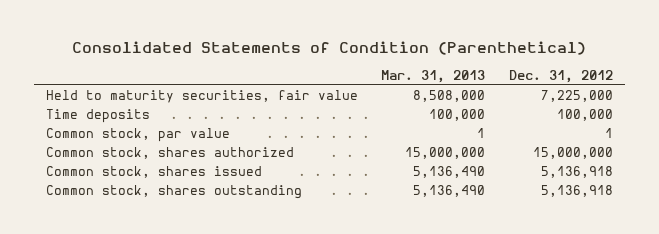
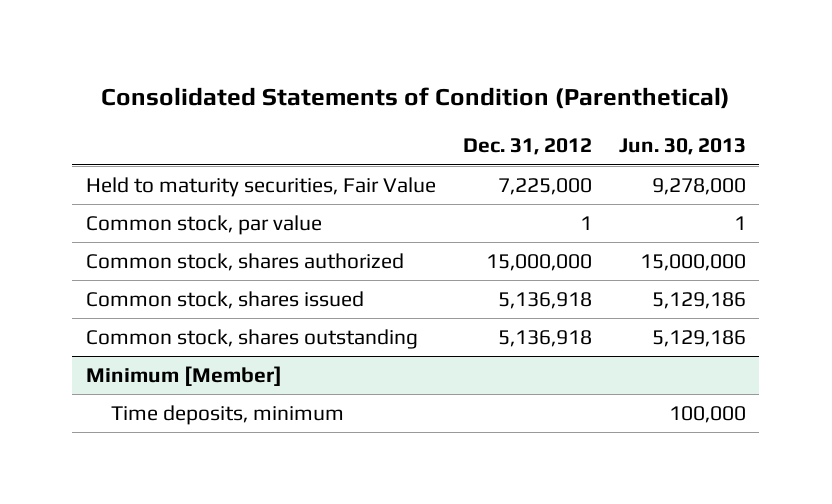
[381,70,486,84] Mar. 31, 2013 -> none
none -> [618,138,746,156] Jun. 30, 2013
[45,109,150,124] Time deposits -> none
[45,90,358,104] Held to maturity securities, fair value -> [85,176,436,197] Held to maturity securities, Fair Value
none -> [85,365,282,386] Minimum [Member]
none -> [110,404,344,425] Time deposits, minimum

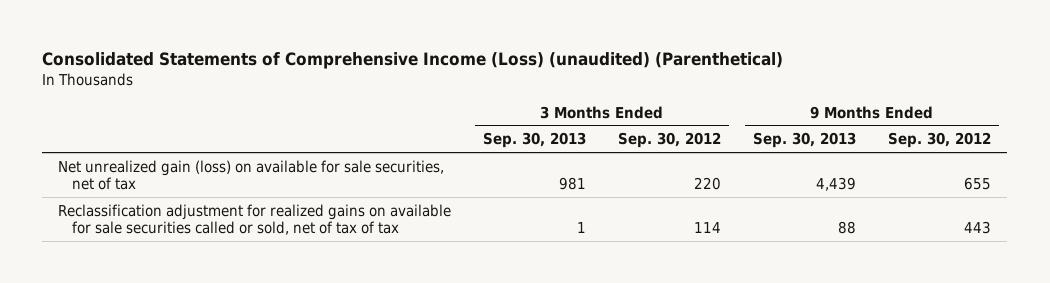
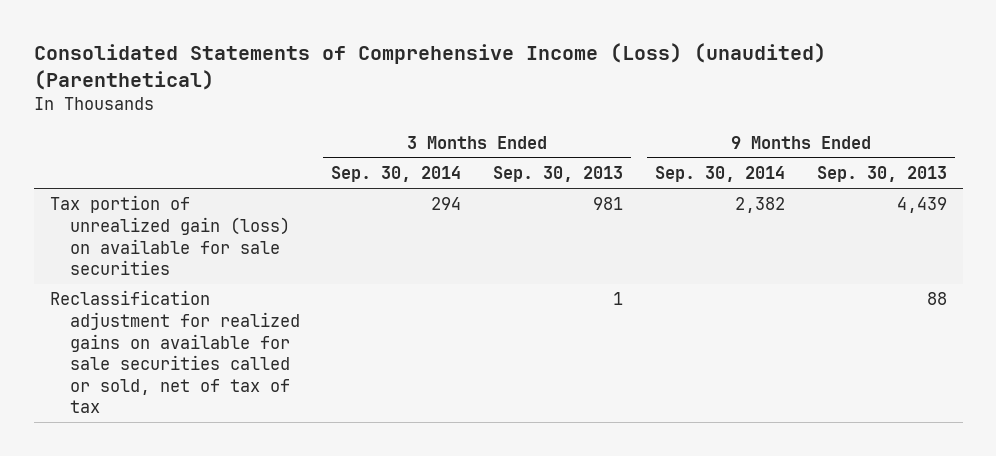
[618,132,722,149] Sep. 30, 2012 -> none
[888,132,992,149] Sep. 30, 2012 -> none
none -> [331,166,462,183] Sep. 30, 2014
none -> [654,166,785,183] Sep. 30, 2014
[58,159,445,190] Net unrealized gain (loss) on available for sale securities, net of tax -> [49,195,290,276] Tax portion of unrealized gain (loss) on available for sale securities

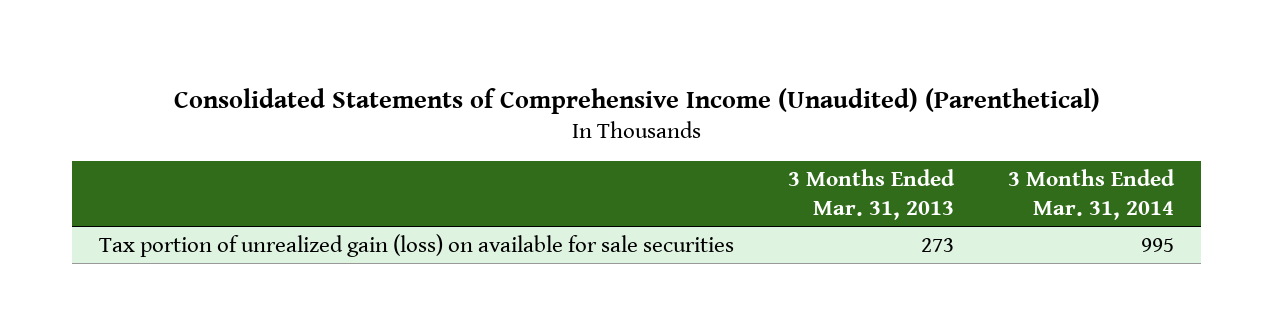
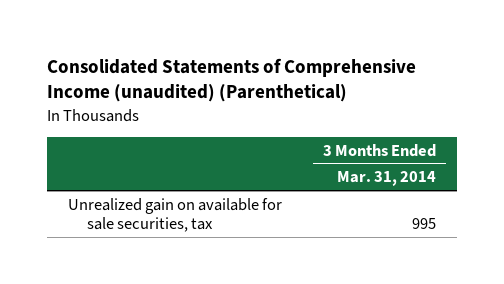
[173,87,1100,114] Consolidated Statements of Comprehensive Income (Unaudited) (Parenthetical) -> [46,57,416,103] Consolidated Statements of Comprehensive Income (unaudited) (Parenthetical)
[788,169,956,221] 3 Months Ended Mar. 31, 2013 -> none
[99,234,735,258] Tax portion of unrealized gain (loss) on available for sale securities -> [67,197,282,232] Unrealized gain on available for sale securities, tax

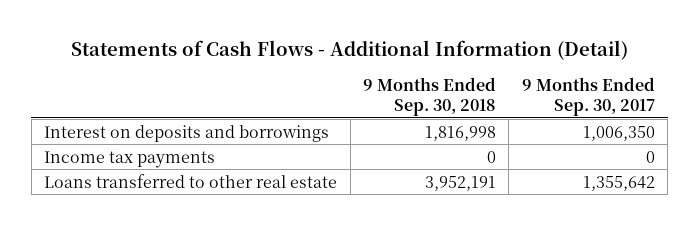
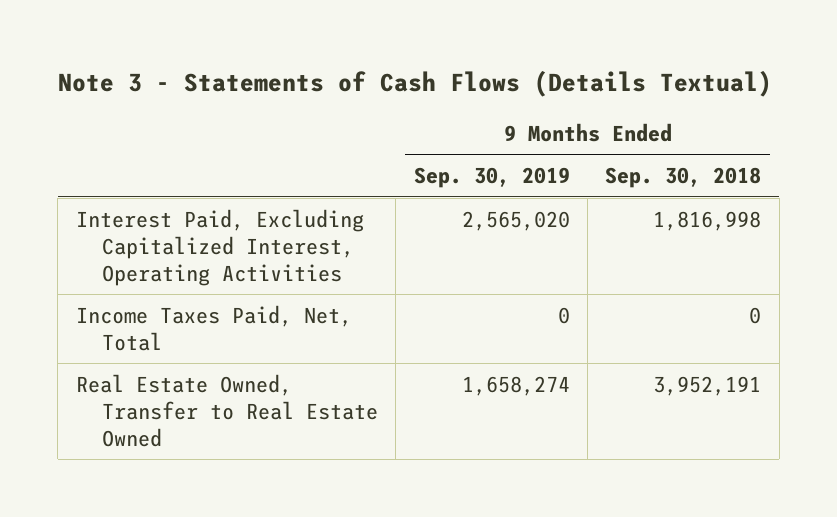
[70,40,628,61] Statements of Cash Flows - Additional Information (Detail) -> [57,69,772,97] Note 3 - Statements of Cash Flows (Details Textual)
[521,76,655,116] 9 Months Ended Sep. 30, 2017 -> none
none -> [413,167,570,189] Sep. 30, 2019
[44,124,330,142] Interest on deposits and borrowings -> [75,208,364,286] Interest Paid, Excluding Capitalized Interest, Operating Activities
[44,150,216,168] Income tax payments -> [75,304,352,351] Income Taxes Paid, Net, Total
[44,173,338,188] Loans transferred to other real estate -> [75,373,379,447] Real Estate Owned, Transfer to Real Estate Owned

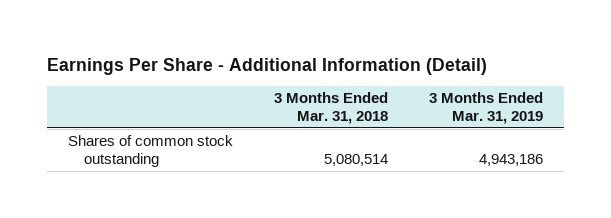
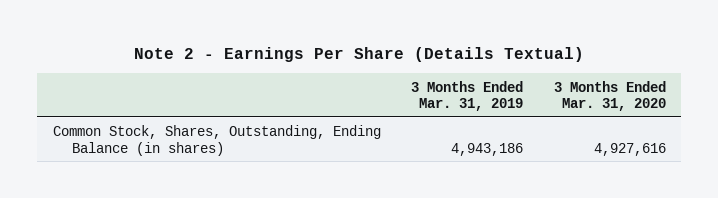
[47,57,488,75] Earnings Per Share - Additional Information (Detail) -> [134,47,585,63] Note 2 - Earnings Per Share (Details Textual)
[274,92,389,124] 3 Months Ended Mar. 31, 2018 -> none
none -> [553,80,666,111] 3 Months Ended Mar. 31, 2020
[67,135,233,167] Shares of common stock outstanding -> [52,125,381,156] Common Stock, Shares, Outstanding, Ending Balance (in shares)

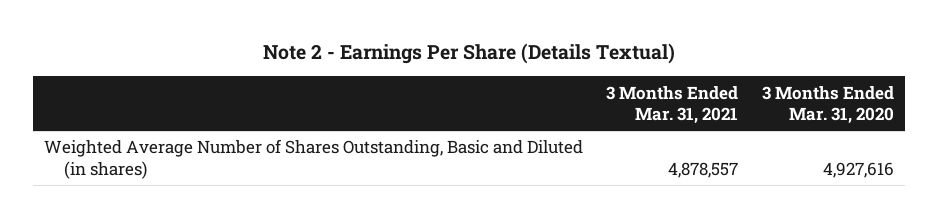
[411,80,524,111] 3 Months Ended Mar. 31, 2019 -> none
none -> [606,85,739,125] 3 Months Ended Mar. 31, 2021
[52,125,381,156] Common Stock, Shares, Outstanding, Ending Balance (in shares) -> [44,139,584,179] Weighted Average Number of Shares Outstanding, Basic and Diluted (in shares)

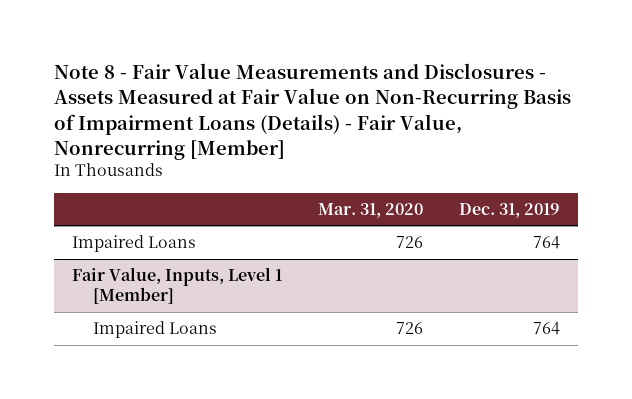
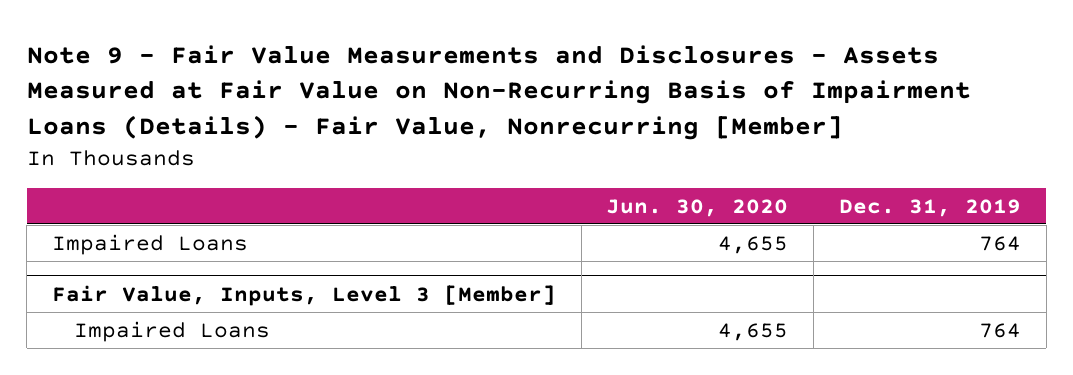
[54,63,572,160] Note 8 - Fair Value Measurements and Disclosures - Assets Measured at Fair Value on Non-Recurring Basis of Impairment Loans (Details) - Fair Value, Nonrecurring [Member] -> [26,44,971,141] Note 9 - Fair Value Measurements and Disclosures - Assets Measured at Fair Value on Non-Recurring Basis of Impairment Loans (Details) - Fair Value, Nonrecurring [Member]
[318,202,424,218] Mar. 31, 2020 -> none
none -> [606,198,789,217] Jun. 30, 2020
[72,267,283,305] Fair Value, Inputs, Level 1 [Member] -> [51,284,556,306] Fair Value, Inputs, Level 3 [Member]

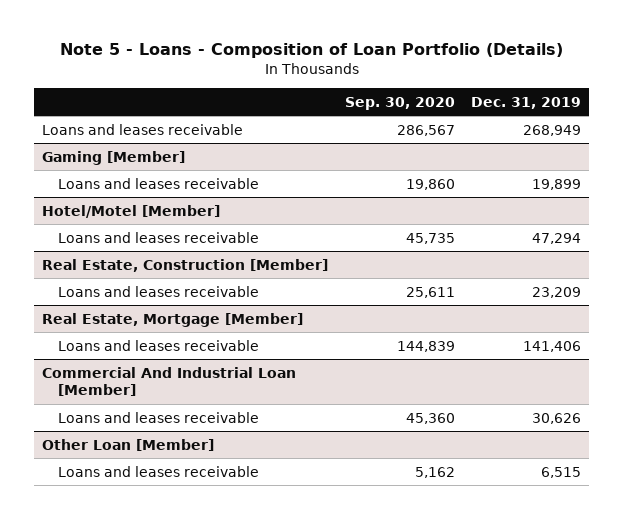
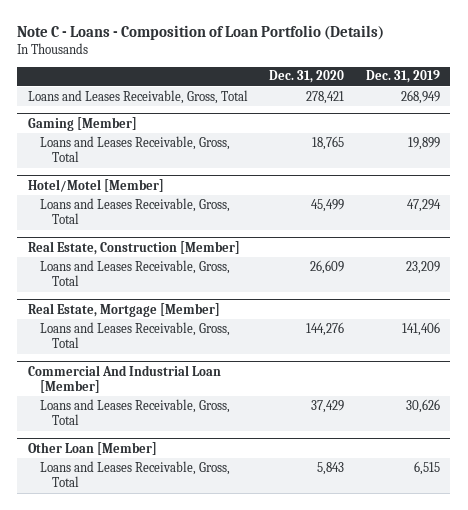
[59,43,563,59] Note 5 - Loans - Composition of Loan Portfolio (Details) -> [17,24,385,40] Note C - Loans - Composition of Loan Portfolio (Details)
[344,96,455,110] Sep. 30, 2020 -> none
none -> [269,70,345,84] Dec. 31, 2020
[42,123,244,135] Loans and leases receivable -> [28,89,249,104] Loans and Leases Receivable, Gross, Total
[58,177,260,189] Loans and leases receivable -> [40,135,231,163] Loans and Leases Receivable, Gross, Total
[58,231,260,243] Loans and leases receivable -> [40,197,231,225] Loans and Leases Receivable, Gross, Total
[58,285,260,297] Loans and leases receivable -> [40,259,231,287] Loans and Leases Receivable, Gross, Total
[58,339,260,351] Loans and leases receivable -> [40,321,231,349] Loans and Leases Receivable, Gross, Total
[58,411,260,423] Loans and leases receivable -> [40,398,231,426] Loans and Leases Receivable, Gross, Total
[58,465,260,477] Loans and leases receivable -> [40,460,231,488] Loans and Leases Receivable, Gross, Total

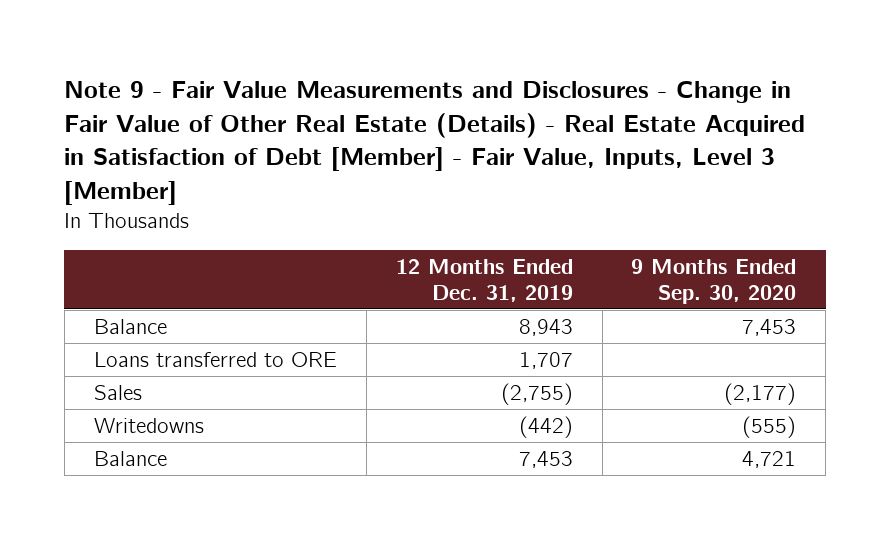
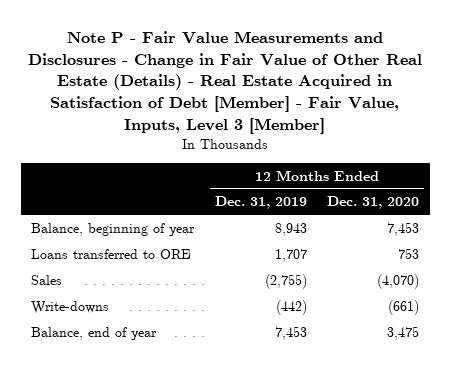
[64,81,806,206] Note 9 - Fair Value Measurements and Disclosures - Change in Fair Value of Other Real Estate (Details) - Real Estate Acquired in Satisfaction of Debt [Member] - Fair Value, Inputs, Level 3 [Member] -> [28,30,423,134] Note P - Fair Value Measurements and Disclosures - Change in Fair Value of Other Real Estate (Details) - Real Estate Acquired in Satisfaction of Debt [Member] - Fair Value, Inputs, Level 3 [Member]
[631,259,797,304] 9 Months Ended Sep. 30, 2020 -> none
none -> [327,196,420,210] Dec. 31, 2020
[93,319,167,335] Balance -> [31,222,196,236] Balance, beginning of year
[93,418,204,434] Writedowns -> [31,300,110,314] Write-downs
[93,451,167,467] Balance -> [31,326,158,340] Balance, end of year

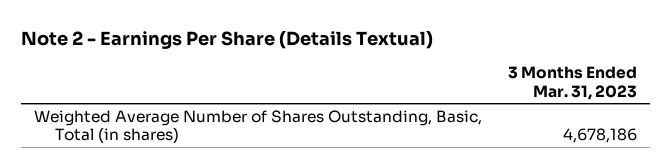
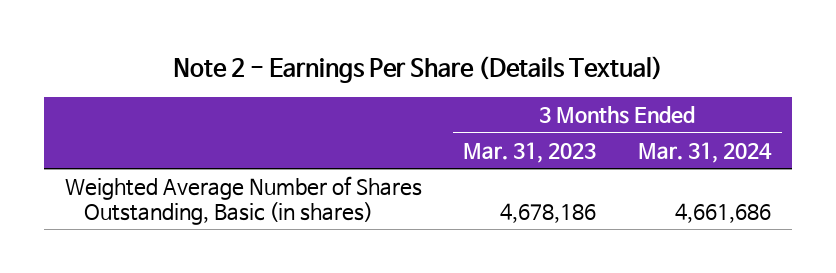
none -> [638,141,773,163] Mar. 31, 2024
[33,109,482,144] Weighted Average Number of Shares Outstanding, Basic, Total (in shares) -> [64,176,422,225] Weighted Average Number of Shares Outstanding, Basic (in shares)

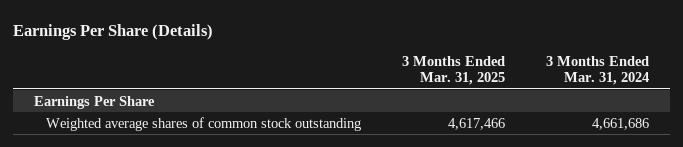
[172,55,663,83] Note 2 - Earnings Per Share (Details Textual) -> [13,23,214,40] Earnings Per Share (Details)
[463,141,597,163] Mar. 31, 2023 -> none
none -> [402,55,506,86] 3 Months Ended Mar. 31, 2025
none -> [33,95,155,109] Earnings Per Share
[64,176,422,225] Weighted Average Number of Shares Outstanding, Basic (in shares) -> [46,116,362,131] Weighted average shares of common stock outstanding

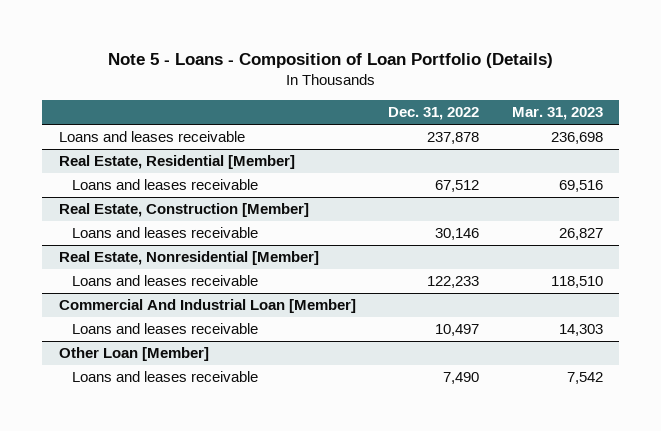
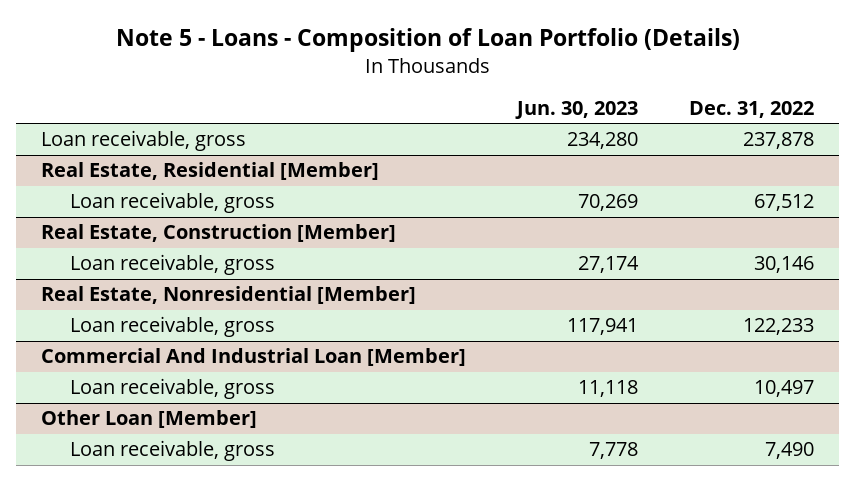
[511,107,603,121] Mar. 31, 2023 -> none
none -> [515,100,639,119] Jun. 30, 2023
[58,131,245,143] Loans and leases receivable -> [41,130,247,152] Loan receivable, gross
[72,179,259,191] Loans and leases receivable -> [70,192,276,214] Loan receivable, gross
[72,227,259,239] Loans and leases receivable -> [70,254,276,276] Loan receivable, gross
[72,275,259,287] Loans and leases receivable -> [70,316,276,338] Loan receivable, gross
[72,323,259,335] Loans and leases receivable -> [70,378,276,400] Loan receivable, gross
[72,371,259,383] Loans and leases receivable -> [70,440,276,462] Loan receivable, gross

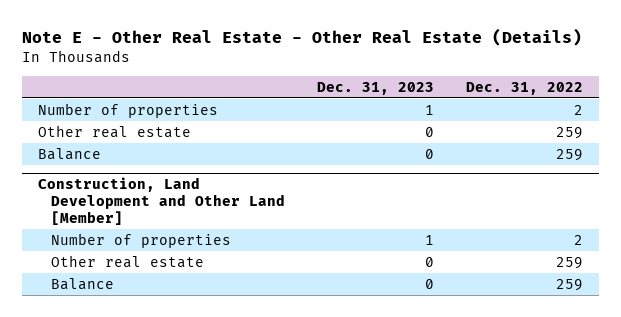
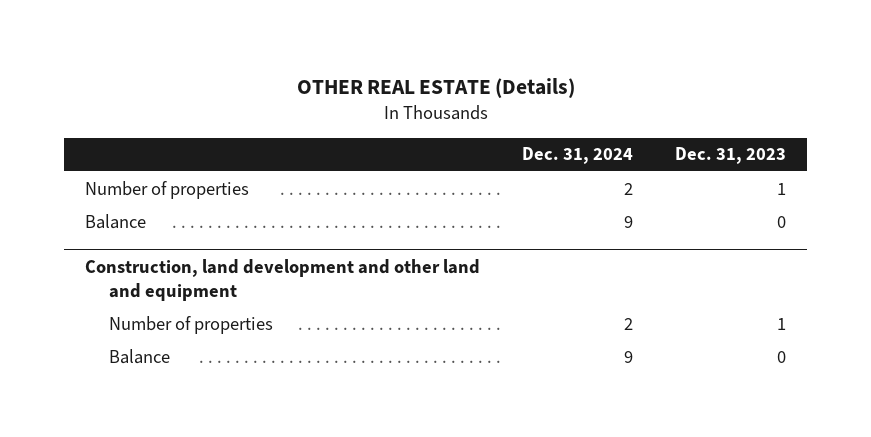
[21,28,582,47] Note E - Other Real Estate - Other Real Estate (Details) -> [296,77,575,98] OTHER REAL ESTATE (Details)
[466,81,584,95] Dec. 31, 2022 -> none
none -> [522,147,634,165] Dec. 31, 2024
[37,124,191,138] Other real estate -> none
[37,177,286,226] Construction, Land Development and Other Land [Member] -> [85,258,481,301] Construction, land development and other land and equipment
[51,254,205,268] Other real estate -> none

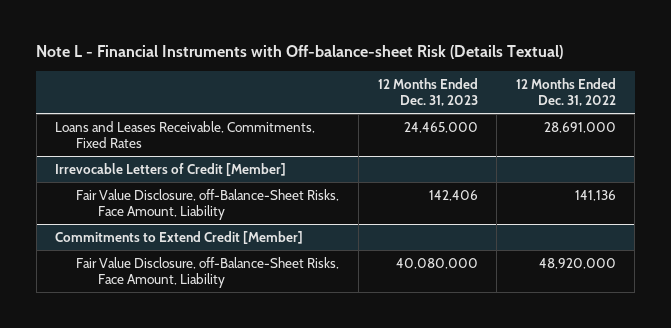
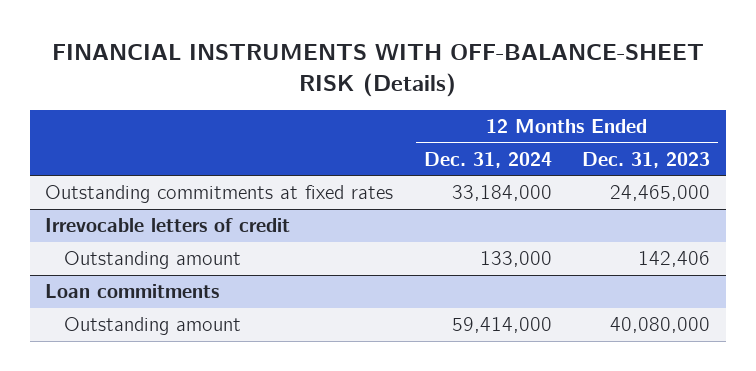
[36,45,564,60] Note L - Financial Instruments with Off-balance-sheet Risk (Details Textual) -> [51,44,704,97] FINANCIAL INSTRUMENTS WITH OFF-BALANCE-SHEET RISK (Details)
[515,77,616,107] 12 Months Ended Dec. 31, 2022 -> none
none -> [423,151,552,168] Dec. 31, 2024
[55,120,316,149] Loans and Leases Receivable, Commitments, Fixed Rates -> [45,185,394,204] Outstanding commitments at fixed rates
[55,162,287,176] Irrevocable Letters of Credit [Member] -> [45,218,291,233] Irrevocable letters of credit
[76,188,340,221] Fair Value Disclosure, off-Balance-Sheet Risks, Face Amount, Liability -> [64,251,242,270] Outstanding amount
[55,230,304,244] Commitments to Extend Credit [Member] -> [45,284,220,299] Loan commitments
[76,256,340,289] Fair Value Disclosure, off-Balance-Sheet Risks, Face Amount, Liability -> [64,317,242,336] Outstanding amount

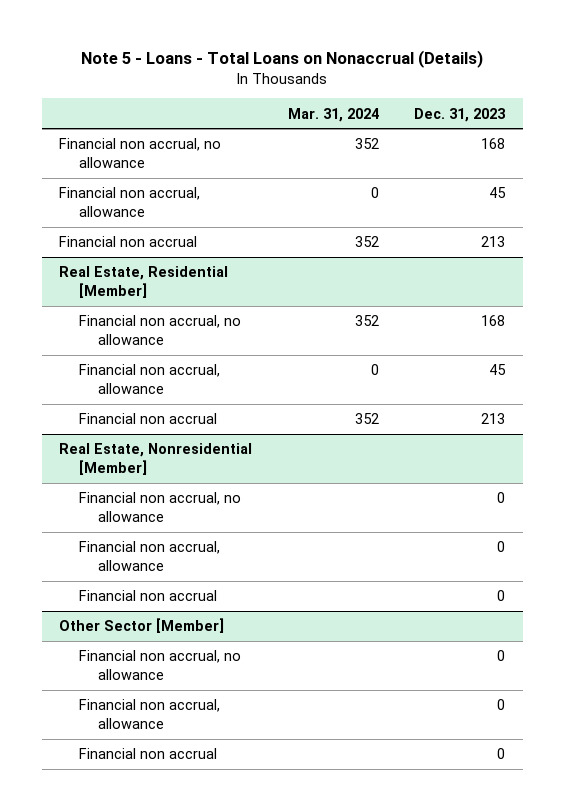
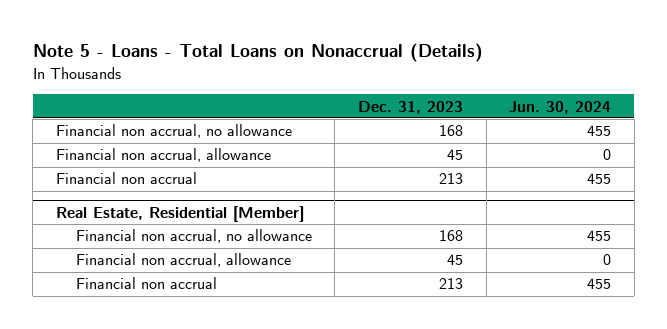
[287,107,379,122] Mar. 31, 2024 -> none
none -> [509,100,612,114] Jun. 30, 2024
[59,443,253,475] Real Estate, Nonresidential [Member] -> none
[78,492,241,522] Financial non accrual, no allowance -> none
[78,541,220,571] Financial non accrual, allowance -> none
[78,590,217,602] Financial non accrual -> none
[59,618,225,634] Other Sector [Member] -> none
[78,650,241,680] Financial non accrual, no allowance -> none
[78,699,220,729] Financial non accrual, allowance -> none
[78,748,217,760] Financial non accrual -> none

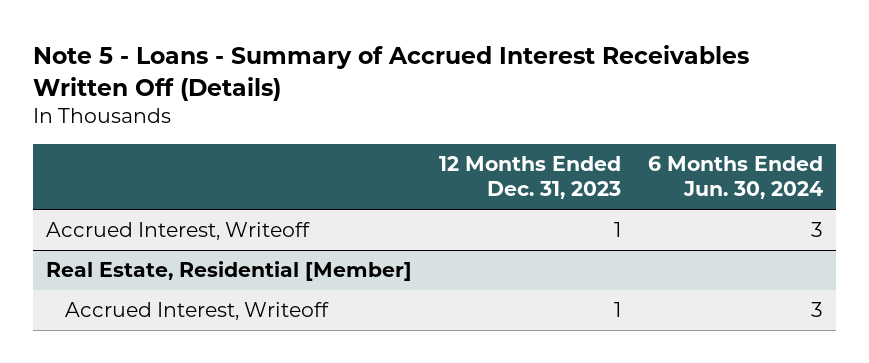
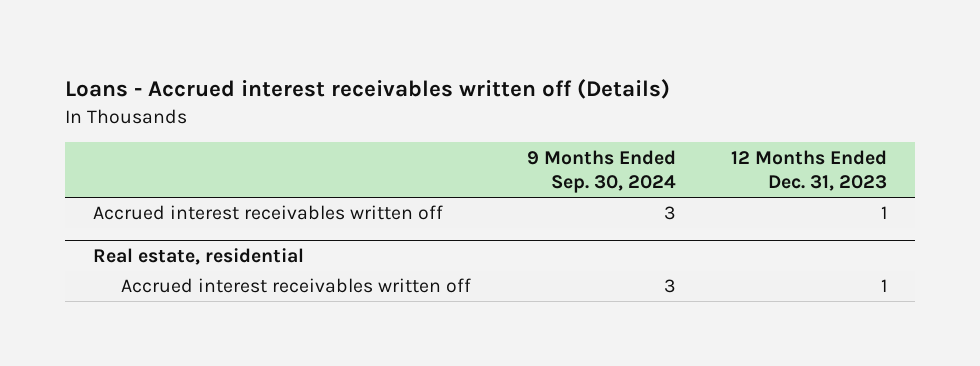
[32,45,749,101] Note 5 - Loans - Summary of Accrued Interest Receivables Written Off (Details) -> [65,79,671,100] Loans - Accrued interest receivables written off (Details)
[648,156,824,200] 6 Months Ended Jun. 30, 2024 -> none
none -> [526,149,676,194] 9 Months Ended Sep. 30, 2024
[46,222,311,241] Accrued Interest, Writeoff -> [93,205,444,221] Accrued interest receivables written off
[46,261,413,282] Real Estate, Residential [Member] -> [93,247,305,265] Real estate, residential
[64,302,329,321] Accrued Interest, Writeoff -> [121,278,472,294] Accrued interest receivables written off

